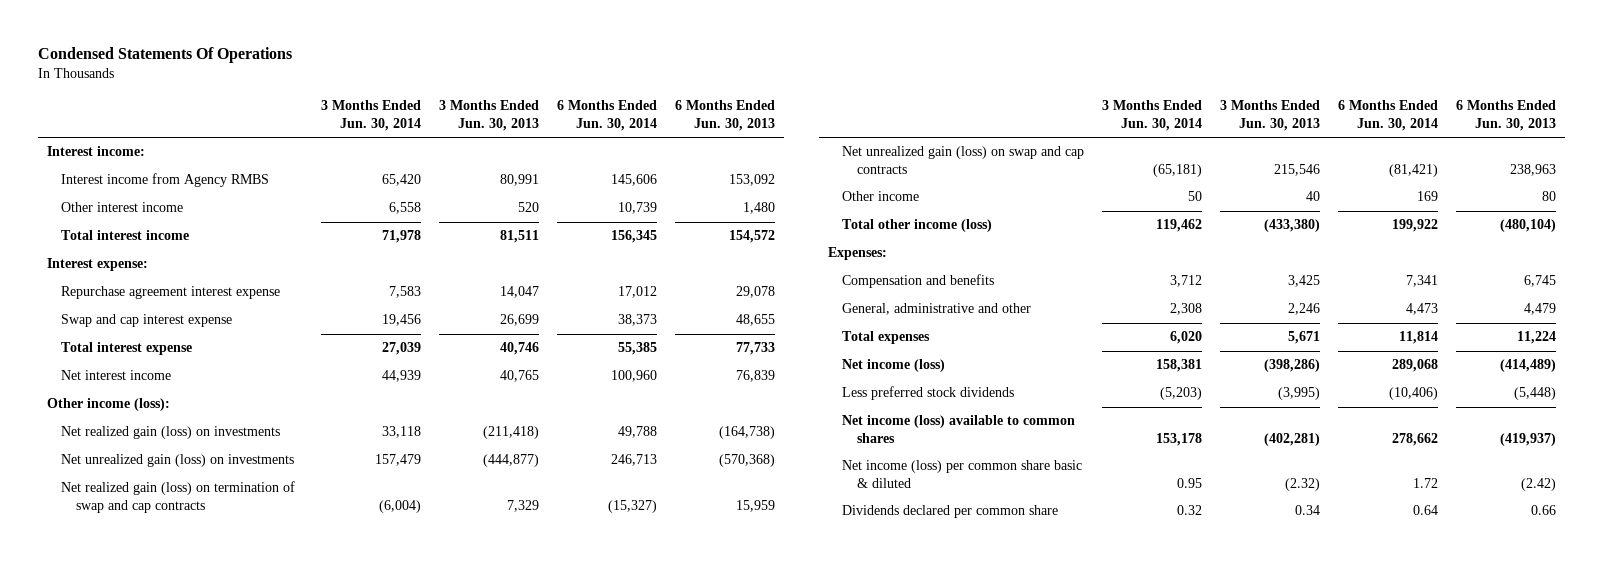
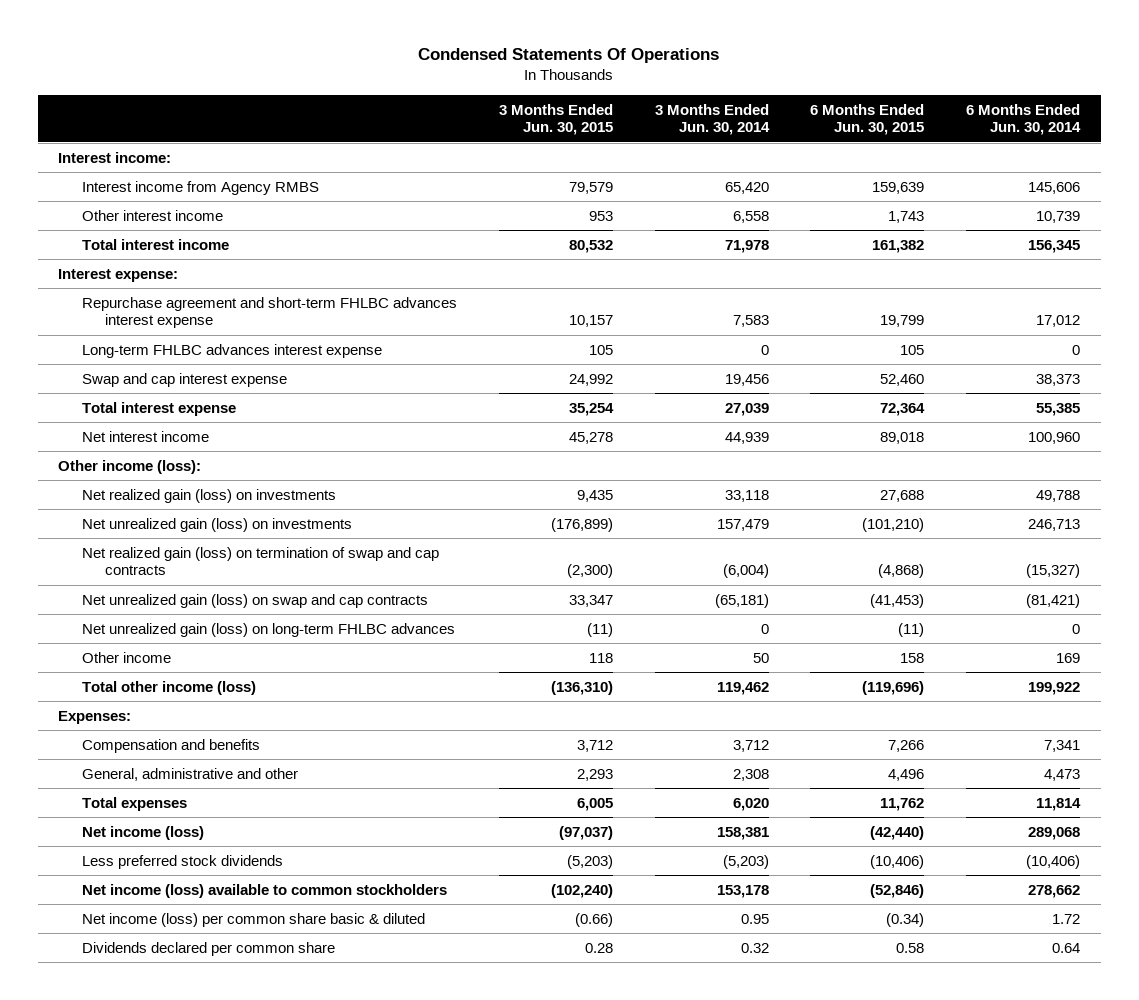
[439,100,540,131] 3 Months Ended Jun. 30, 2013 -> none
[675,100,776,131] 6 Months Ended Jun. 30, 2013 -> none
none -> [498,103,613,136] 3 Months Ended Jun. 30, 2015
none -> [810,103,925,136] 6 Months Ended Jun. 30, 2015
[61,286,281,300] Repurchase agreement interest expense -> [81,296,457,329] Repurchase agreement and short-term FHLBC advances interest expense
none -> [81,343,382,358] Long-term FHLBC advances interest expense
none -> [81,622,455,637] Net unrealized gain (loss) on long-term FHLBC advances
[842,415,1076,443] Net income (loss) available to common shares -> [81,883,447,898] Net income (loss) available to common stockholders

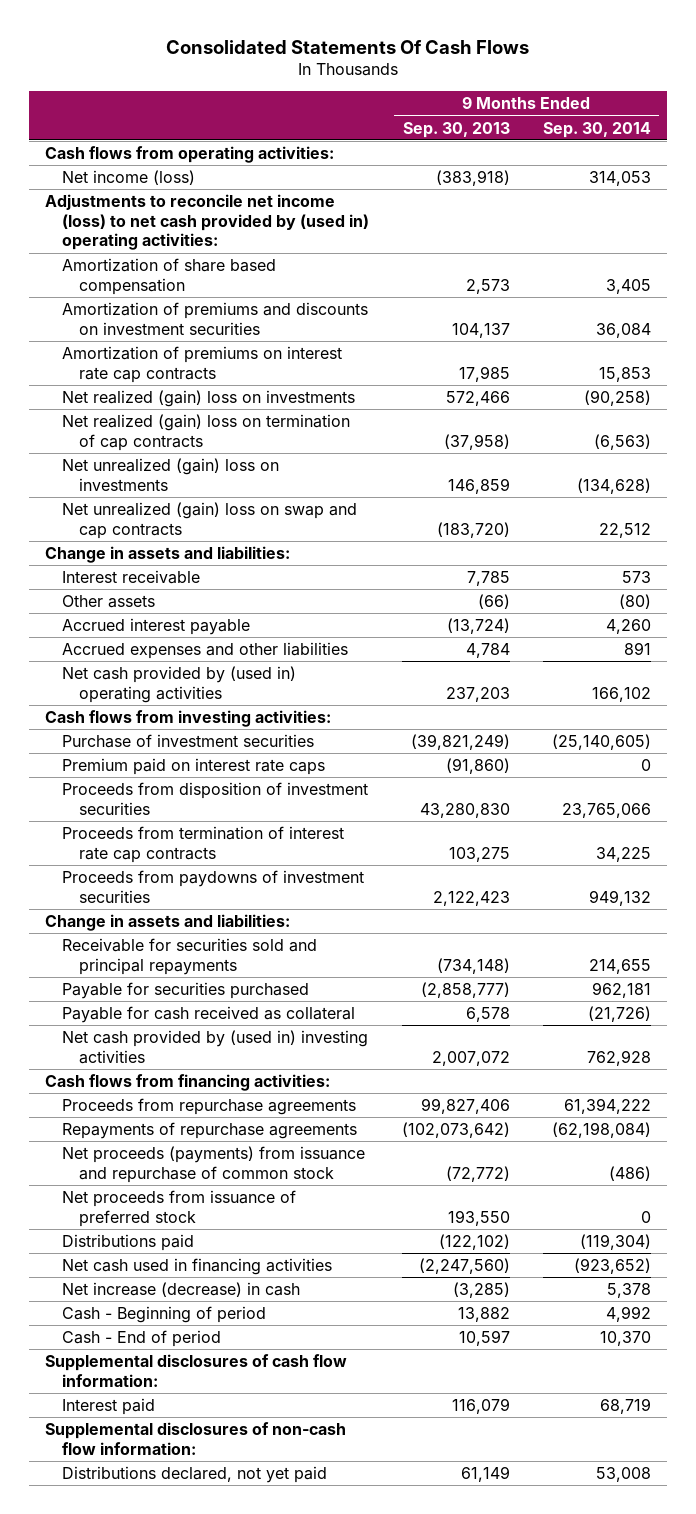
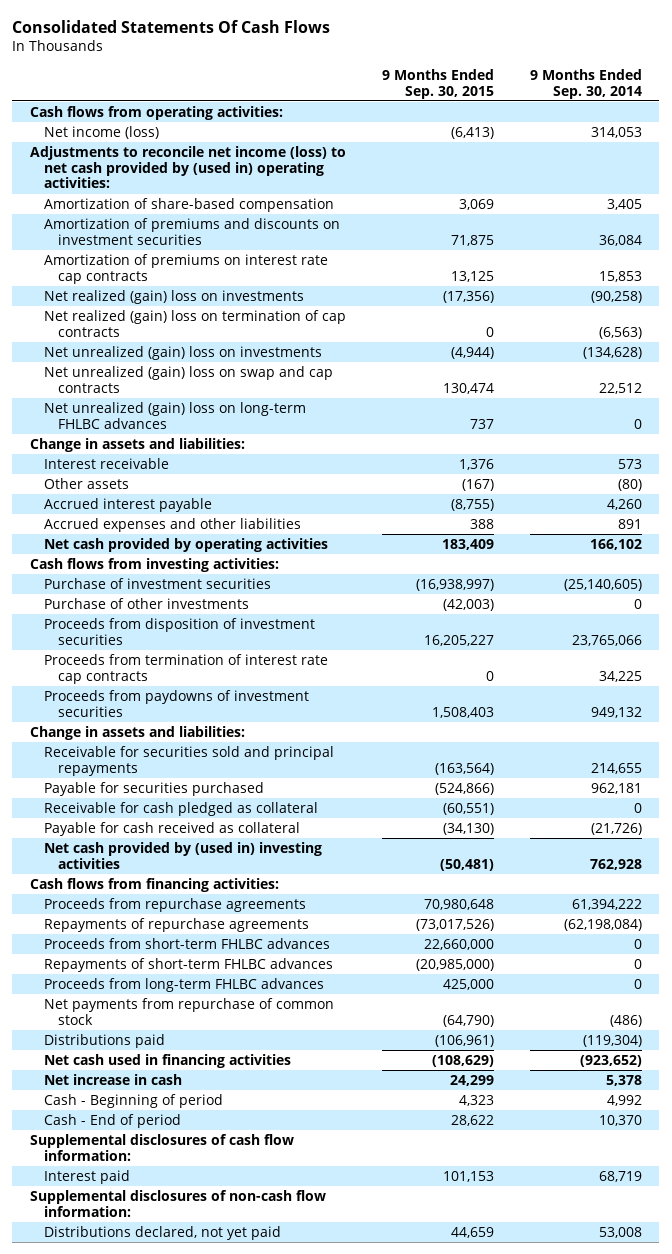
[402,121,510,138] Sep. 30, 2013 -> none
none -> [381,68,494,99] 9 Months Ended Sep. 30, 2015
[61,257,276,295] Amortization of share based compensation -> [43,197,334,212] Amortization of share-based compensation
none -> [43,401,306,429] Net unrealized (gain) loss on long-term FHLBC advances
[61,665,296,703] Net cash provided by (used in) operating activities -> [43,537,328,552] Net cash provided by operating activities
[61,757,325,775] Premium paid on interest rate caps -> none
none -> [43,597,249,609] Purchase of other investments
none -> [43,801,318,816] Receivable for cash pledged as collateral
[61,1189,296,1227] Net proceeds from issuance of preferred stock -> none
none -> [43,937,330,949] Proceeds from short-term FHLBC advances
none -> [43,957,333,972] Repayments of short-term FHLBC advances
none -> [43,977,324,992] Proceeds from long-term FHLBC advances
[61,1145,365,1183] Net proceeds (payments) from issuance and repurchase of common stock -> [43,997,334,1025] Net payments from repurchase of common stock
[61,1281,300,1297] Net increase (decrease) in cash -> [43,1073,182,1085] Net increase in cash

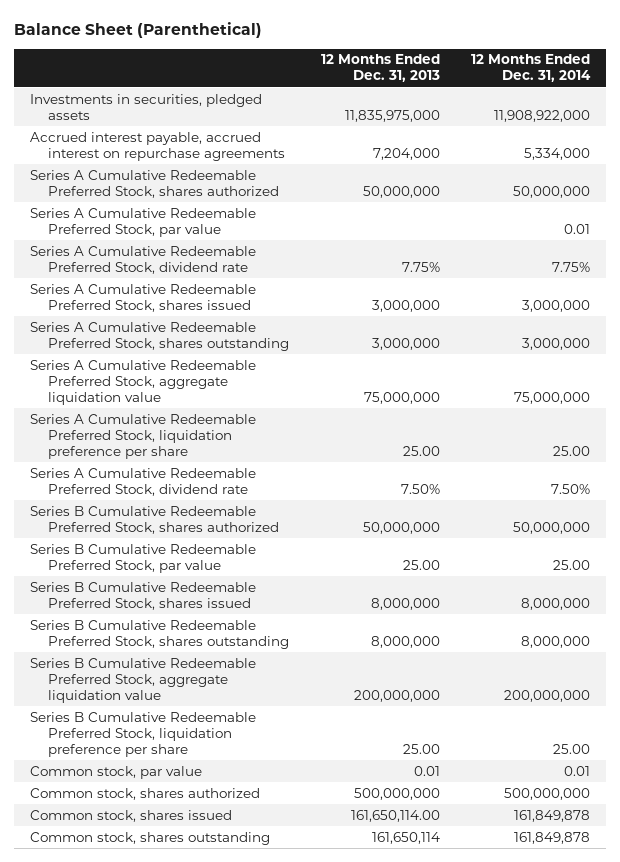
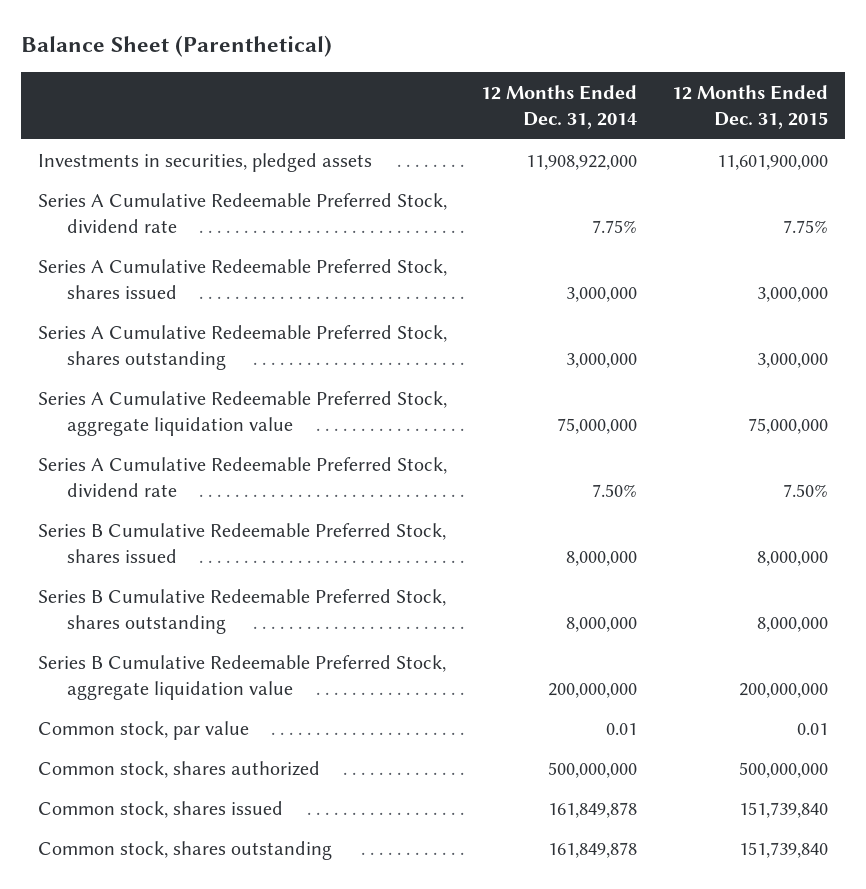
[320,54,440,83] 12 Months Ended Dec. 31, 2013 -> none
none -> [671,85,828,130] 12 Months Ended Dec. 31, 2015
[29,131,285,161] Accrued interest payable, accrued interest on repurchase agreements -> none
[29,169,279,198] Series A Cumulative Redeemable Preferred Stock, shares authorized -> none
[29,207,256,237] Series A Cumulative Redeemable Preferred Stock, par value -> none
[29,413,256,460] Series A Cumulative Redeemable Preferred Stock, liquidation preference per share -> none
[29,505,279,534] Series B Cumulative Redeemable Preferred Stock, shares authorized -> none
[29,543,256,573] Series B Cumulative Redeemable Preferred Stock, par value -> none
[29,711,256,758] Series B Cumulative Redeemable Preferred Stock, liquidation preference per share -> none

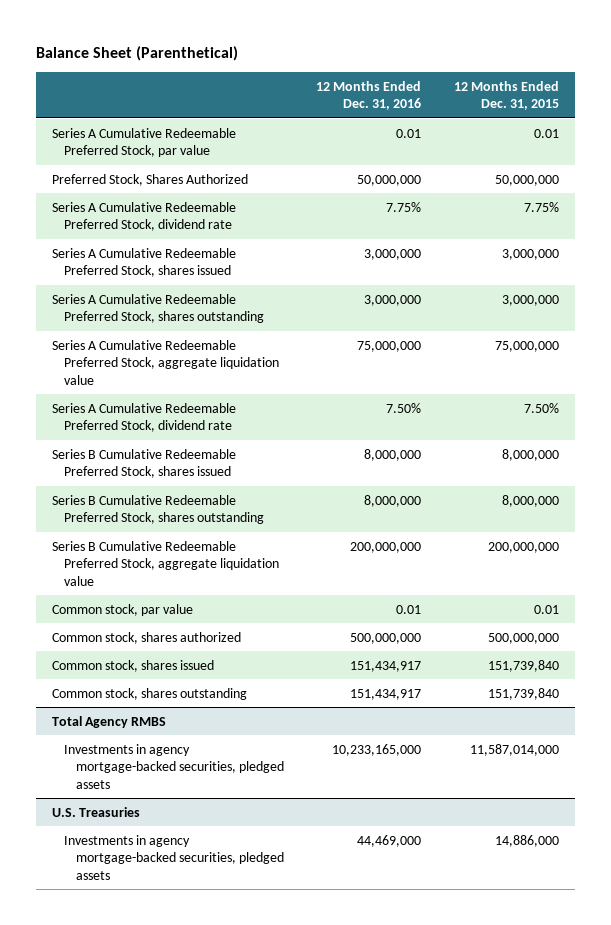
[481,85,638,130] 12 Months Ended Dec. 31, 2014 -> none
none -> [316,80,422,111] 12 Months Ended Dec. 31, 2016
[38,152,373,172] Investments in securities, pledged assets -> none
none -> [52,127,237,158] Series A Cumulative Redeemable Preferred Stock, par value
none -> [52,173,249,186] Preferred Stock, Shares Authorized
none -> [52,715,167,728] Total Agency RMBS
none -> [64,743,285,789] Investments in agency mortgage-backed securities, pledged assets
none -> [52,806,141,817] U.S. Treasuries
none -> [64,834,285,880] Investments in agency mortgage-backed securities, pledged assets

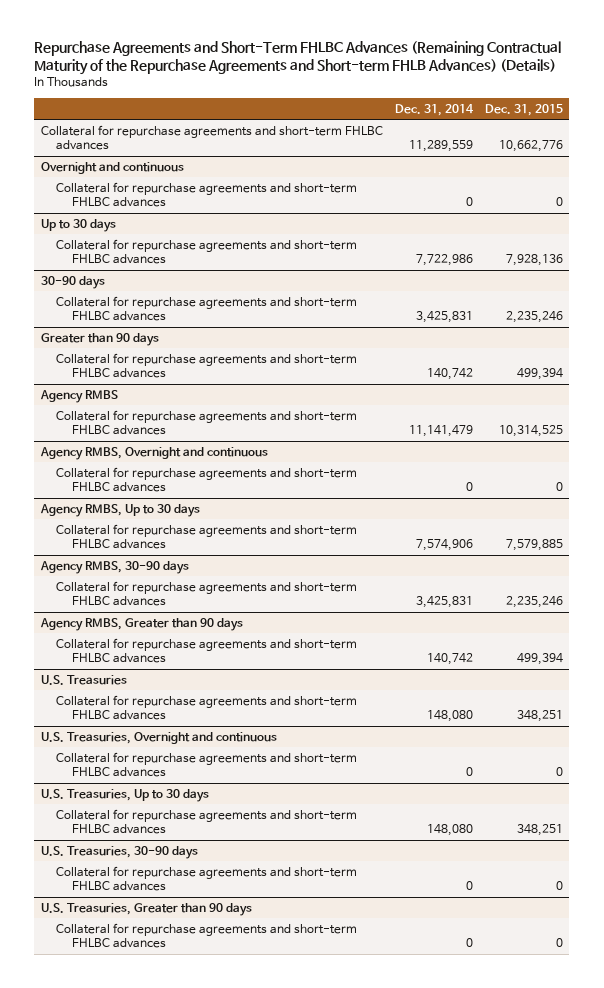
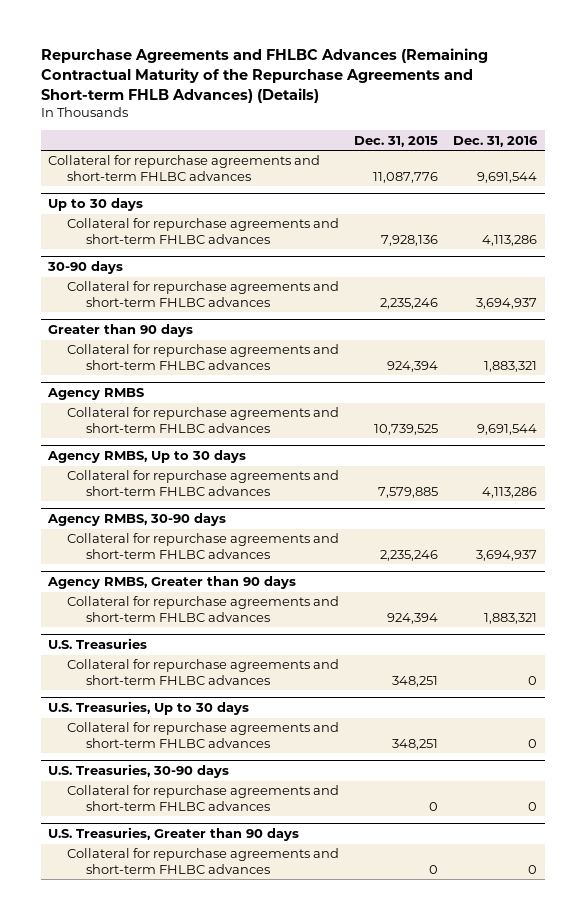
[34,41,562,76] Repurchase Agreements and Short-Term FHLBC Advances (Remaining Contractual Maturity of the Repurchase Agreements and Short-term FHLB Advances) (Details) -> [40,48,488,104] Repurchase Agreements and FHLBC Advances (Remaining Contractual Maturity of the Repurchase Agreements and Short-term FHLB Advances) (Details)
[394,103,474,116] Dec. 31, 2014 -> none
none -> [453,135,539,147] Dec. 31, 2016
[40,161,184,174] Overnight and continuous -> none
[56,181,358,208] Collateral for repurchase agreements and short-term FHLBC advances -> none
[499,140,564,153] 10,662,776 -> [373,171,439,183] 11,087,776
[517,368,564,381] 499,394 -> [387,360,439,372] 924,394
[39,446,268,460] Agency RMBS, Overnight and continuous -> none
[56,466,358,493] Collateral for repurchase agreements and short-term FHLBC advances -> none
[499,425,564,438] 10,314,525 -> [374,423,439,435] 10,739,525
[517,653,564,666] 499,394 -> [387,612,439,624] 924,394
[40,731,277,744] U.S. Treasuries, Overnight and continuous -> none
[56,751,358,778] Collateral for repurchase agreements and short-term FHLBC advances -> none

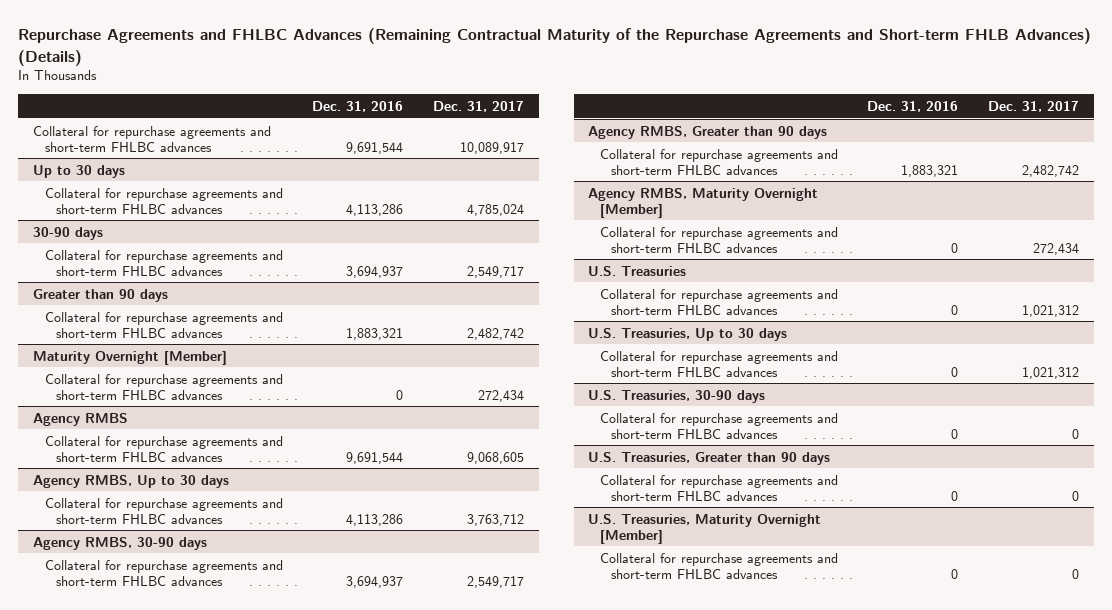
[354,135,439,147] Dec. 31, 2015 -> none
none -> [432,100,524,112] Dec. 31, 2017
none -> [33,350,228,365] Maturity Overnight [Member]
none -> [44,373,283,400] Collateral for repurchase agreements and short-term FHLBC advances
none -> [588,187,819,218] Agency RMBS, Maturity Overnight [Member]
none -> [599,226,838,253] Collateral for repurchase agreements and short-term FHLBC advances
none -> [588,513,822,544] U.S. Treasuries, Maturity Overnight [Member]
none -> [599,552,838,579] Collateral for repurchase agreements and short-term FHLBC advances

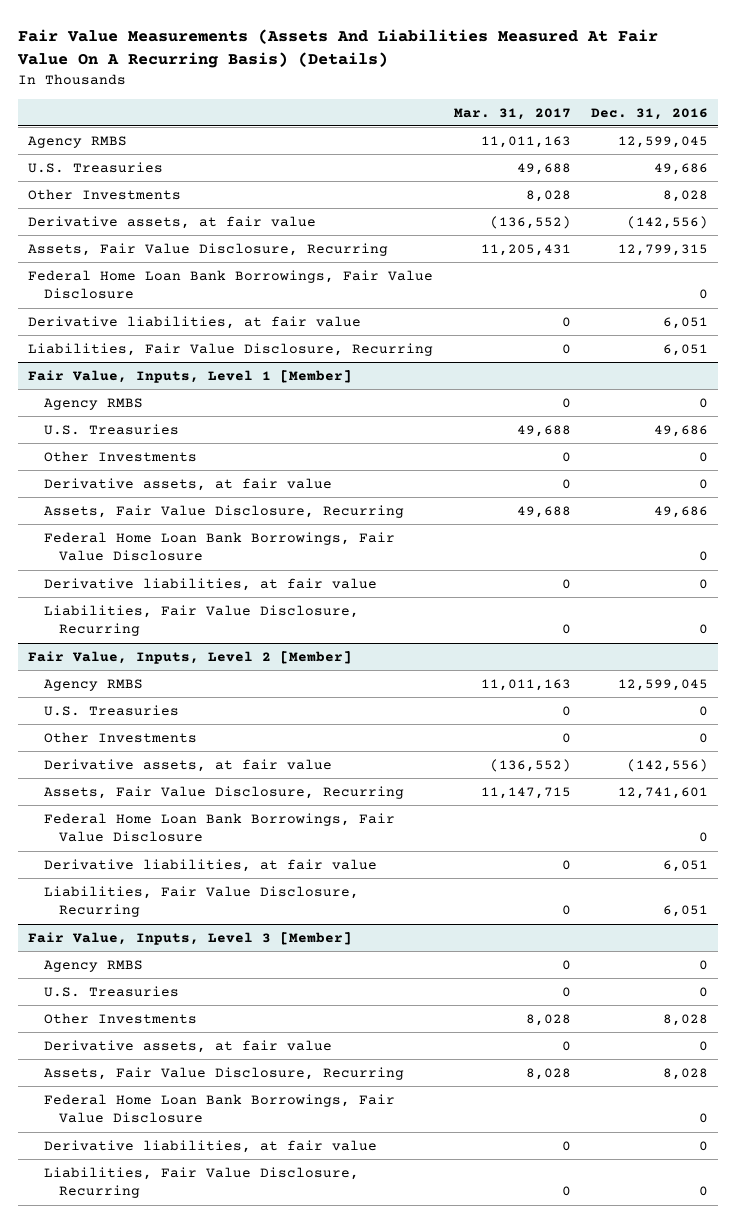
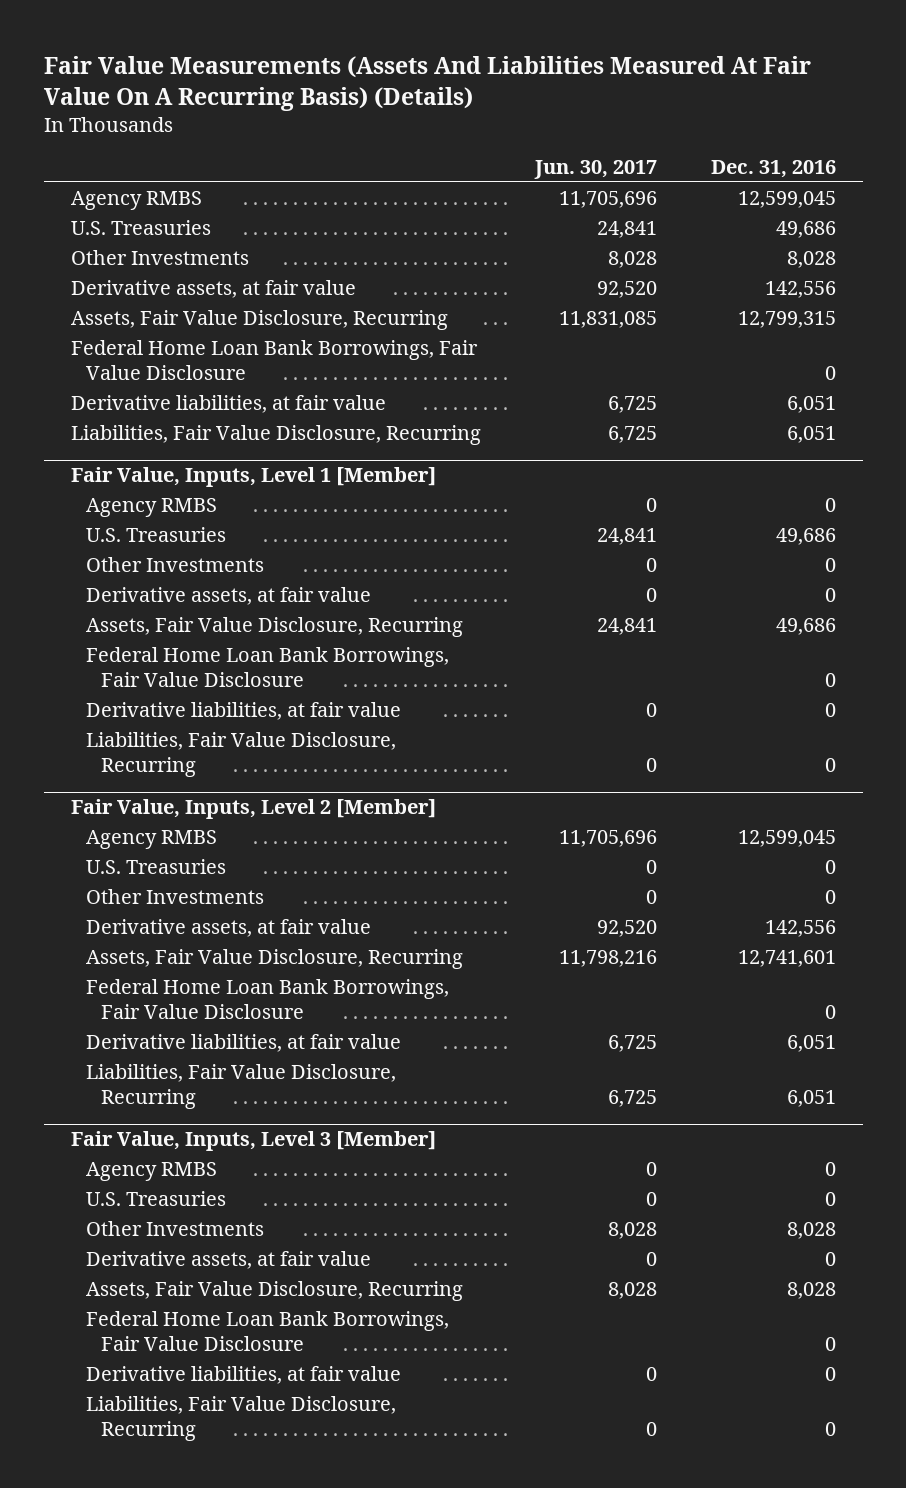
[453,107,571,120] Mar. 31, 2017 -> none
none -> [533,159,657,179] Jun. 30, 2017
[626,215,708,229] (142,556) -> [764,280,836,298] 142,556
[626,758,708,772] (142,556) -> [764,919,836,937] 142,556

